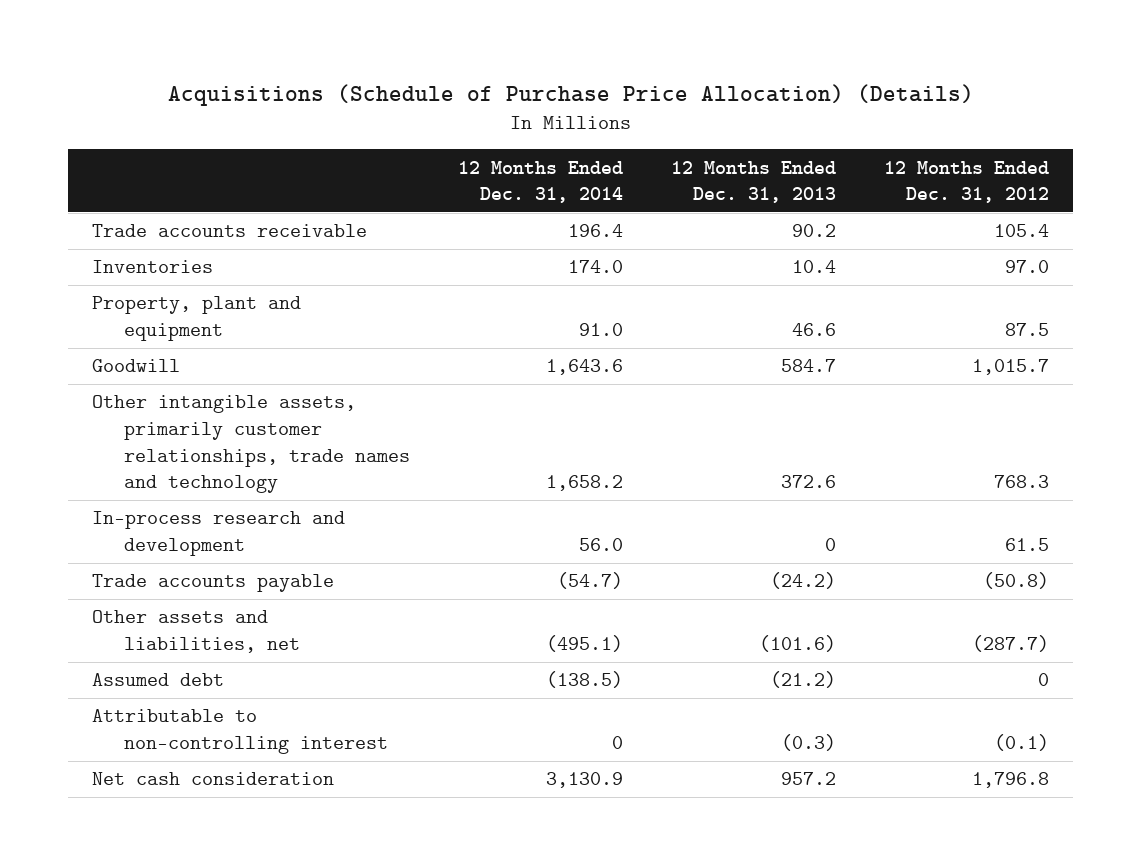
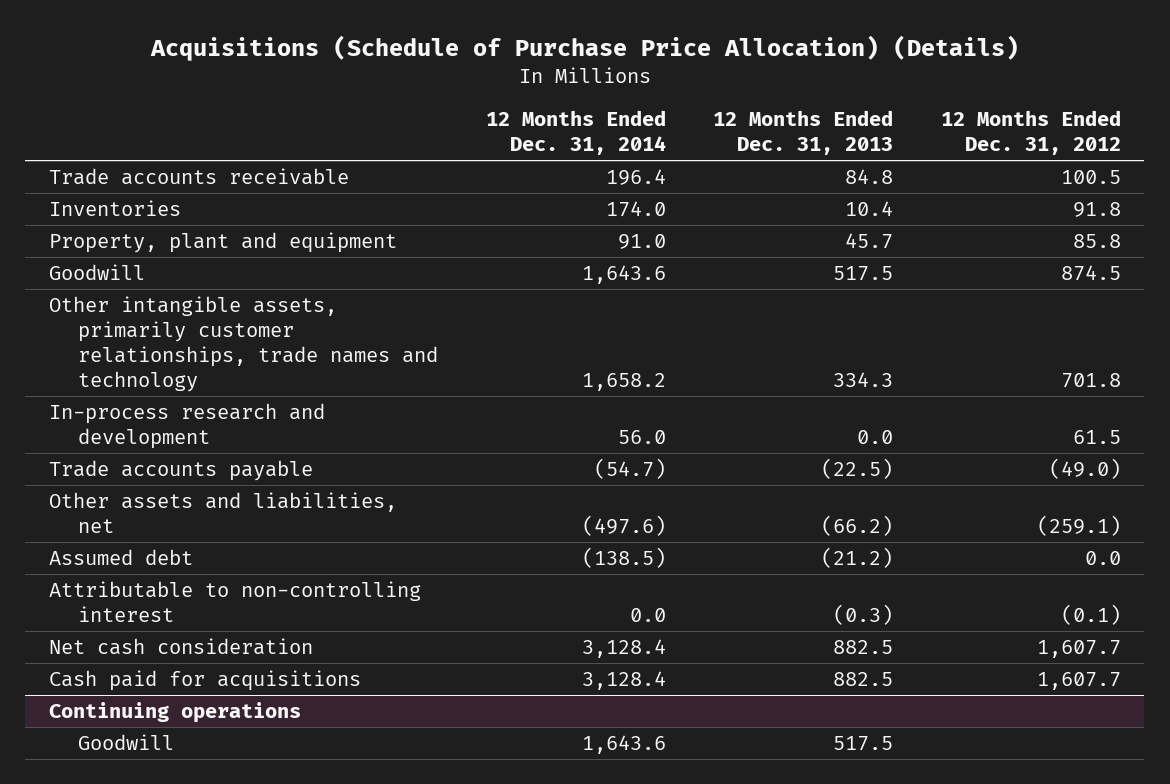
[792,224,837,238] 90.2 -> [845,168,894,184] 84.8
[994,224,1050,238] 105.4 -> [1060,169,1121,184] 100.5
[1005,260,1050,274] 97.0 -> [1072,201,1121,217] 91.8
[792,322,837,336] 46.6 -> [845,232,894,249] 45.7
[1005,322,1050,336] 87.5 -> [1072,233,1121,248] 85.8
[781,359,837,373] 584.7 -> [833,265,894,281] 517.5
[972,359,1050,376] 1,015.7 -> [1060,264,1121,281] 874.5
[781,475,837,489] 372.6 -> [833,372,894,388] 334.3
[994,475,1050,489] 768.3 -> [1060,373,1121,389] 701.8
[825,537,837,551] 0 -> [857,430,894,445] 0.0
[770,572,837,590] (24.2) -> [821,457,894,479] (22.5)
[983,572,1050,590] (50.8) -> [1048,457,1121,479] (49.0)
[546,634,624,652] (495.1) -> [581,515,666,537] (497.6)
[759,634,837,652] (101.6) -> [821,515,894,537] (66.2)
[972,634,1050,652] (287.7) -> [1036,515,1121,537] (259.1)
[1038,673,1050,687] 0 -> [1084,550,1121,565] 0.0
[612,735,624,749] 0 -> [629,608,666,623] 0.0
[546,772,624,789] 3,130.9 -> [581,638,666,658] 3,128.4
[781,772,837,786] 957.2 -> [833,639,894,654] 882.5
[972,772,1050,789] 1,796.8 -> [1036,639,1121,658] 1,607.7
none -> [49,669,362,691] Cash paid for acquisitions
none -> [49,701,302,723] Continuing operations
none -> [78,733,175,750] Goodwill

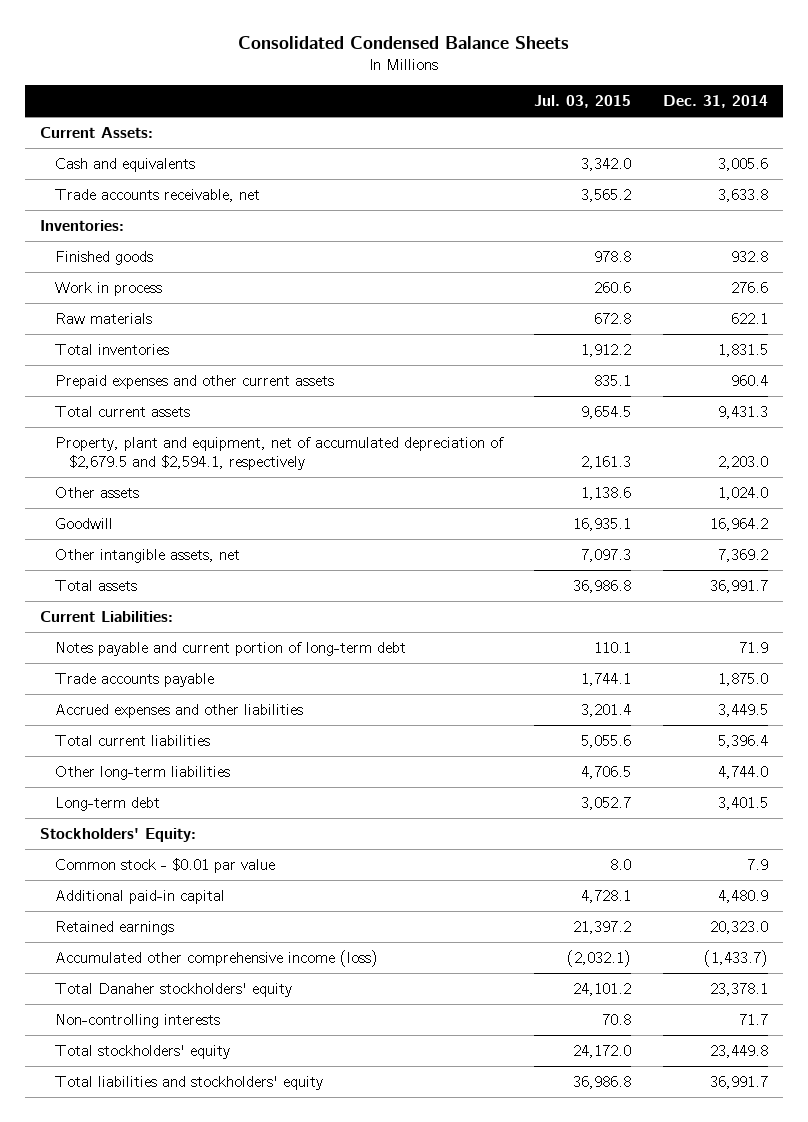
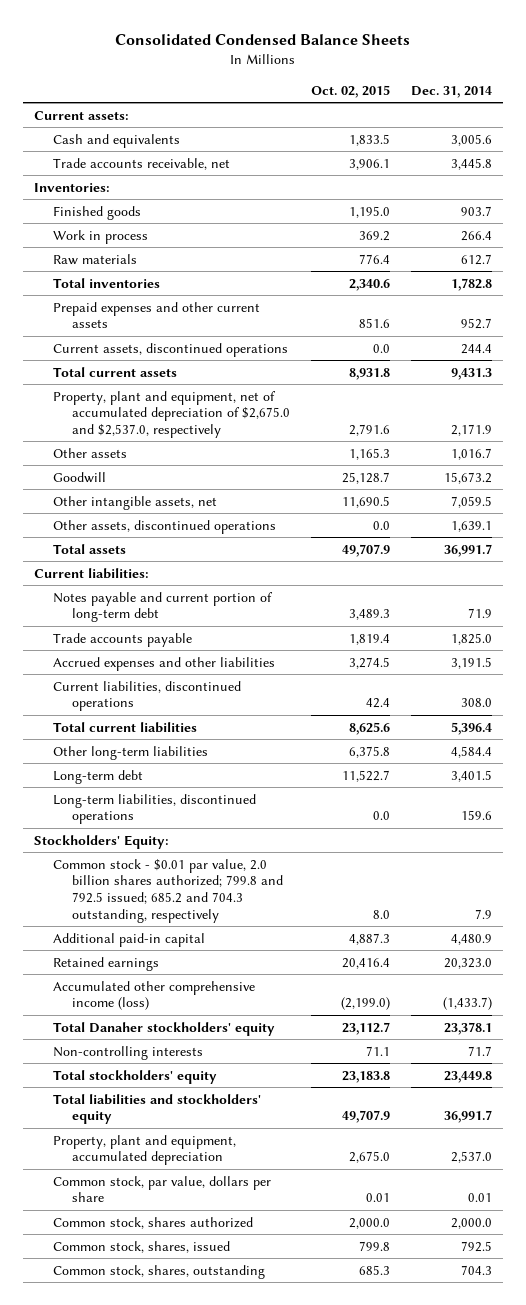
[534,95,632,109] Jul. 03, 2015 -> none
none -> [310,84,390,98] Oct. 02, 2015
[40,126,154,138] Current Assets: -> [33,110,129,120] Current assets:
[717,188,768,202] 3,633.8 -> [451,157,493,170] 3,445.8
[730,250,768,262] 932.8 -> [461,205,493,216] 903.7
[730,281,768,293] 276.6 -> [461,230,493,241] 266.4
[730,312,768,324] 622.1 -> [461,253,493,265] 612.7
[717,343,768,357] 1,831.5 -> [451,277,493,291] 1,782.8
[730,374,768,386] 960.4 -> [461,318,493,330] 952.7
none -> [52,342,288,357] Current assets, discontinued operations
[54,436,504,470] Property, plant and equipment, net of accumulated depreciation of $2,679.5 and $2,594.1, respectively -> [52,390,290,438] Property, plant and equipment, net of accumulated depreciation of $2,675.0 and $2,537.0, respectively
[717,455,768,469] 2,203.0 -> [451,423,493,436] 2,171.9
[717,486,768,500] 1,024.0 -> [451,447,493,460] 1,016.7
[709,517,768,531] 16,964.2 -> [444,471,493,484] 15,673.2
[717,548,768,562] 7,369.2 -> [451,495,493,508] 7,059.5
none -> [52,519,276,534] Other assets, discontinued operations
[40,610,174,622] Current Liabilities: -> [33,567,149,579] Current liabilities:
[717,672,768,686] 1,875.0 -> [451,632,493,645] 1,825.0
[717,703,768,717] 3,449.5 -> [451,656,493,669] 3,191.5
none -> [52,680,241,712] Current liabilities, discontinued operations
[717,765,768,779] 4,744.0 -> [451,745,493,758] 4,584.4
none -> [52,793,256,825] Long-term liabilities, discontinued operations
[54,857,275,873] Common stock - $0.01 par value -> [52,858,283,923] Common stock - $0.01 par value, 2.0 billion shares authorized; 799.8 and 792.5 issued; 685.2 and 704.3 outstanding, respectively
none -> [52,1134,236,1166] Property, plant and equipment, accumulated depreciation
none -> [52,1175,271,1203] Common stock, par value, dollars per share
none -> [52,1216,253,1229] Common stock, shares authorized
none -> [52,1240,230,1253] Common stock, shares, issued
none -> [52,1264,265,1279] Common stock, shares, outstanding

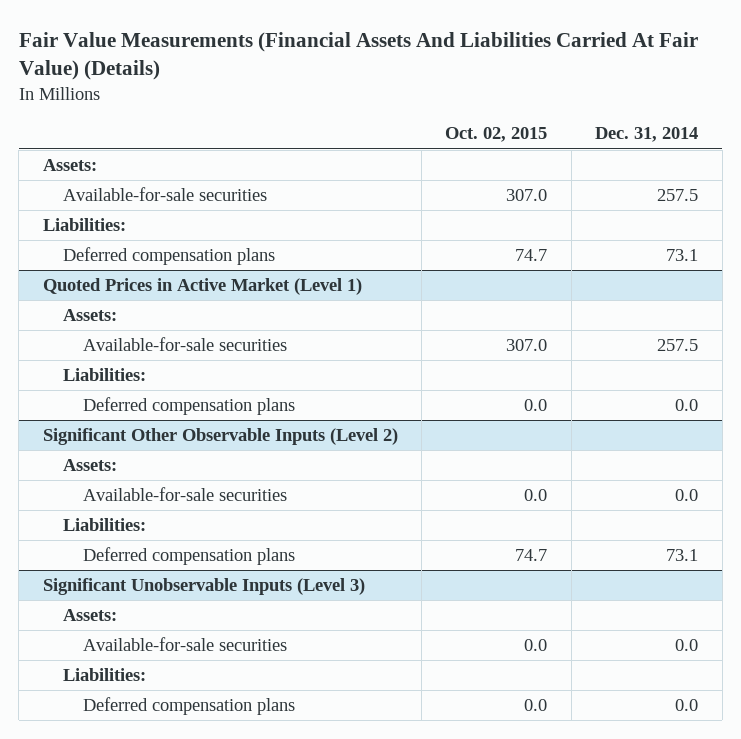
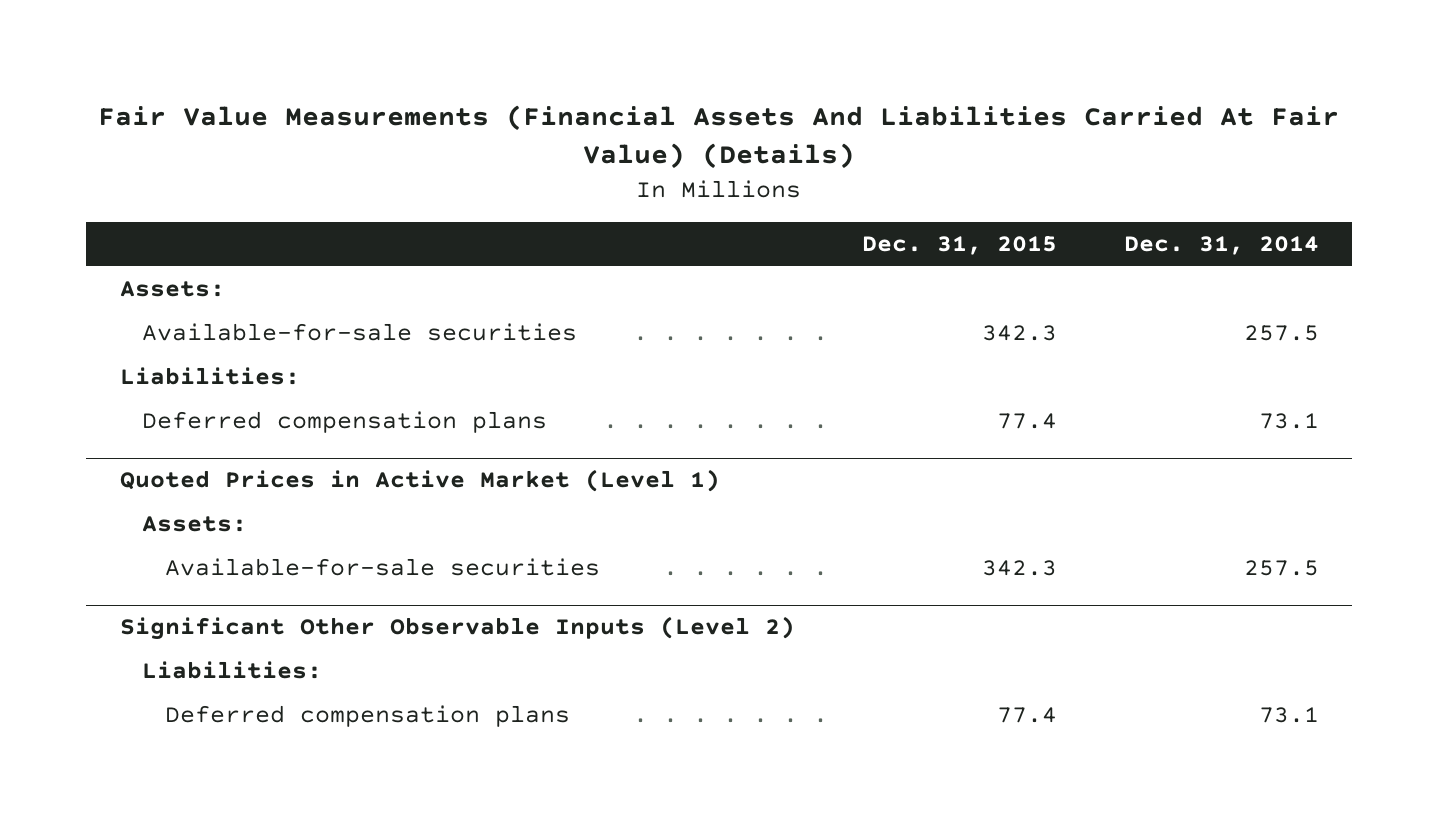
[445,127,548,143] Oct. 02, 2015 -> none
none -> [861,236,1057,256] Dec. 31, 2015
[62,368,146,382] Liabilities: -> none
[82,397,295,416] Deferred compensation plans -> none
[62,459,117,472] Assets: -> none
[82,487,287,502] Available-for-sale securities -> none
[42,578,365,596] Significant Unobservable Inputs (Level 3) -> none
[62,609,117,622] Assets: -> none
[82,637,287,652] Available-for-sale securities -> none
[62,668,146,682] Liabilities: -> none
[82,697,295,716] Deferred compensation plans -> none

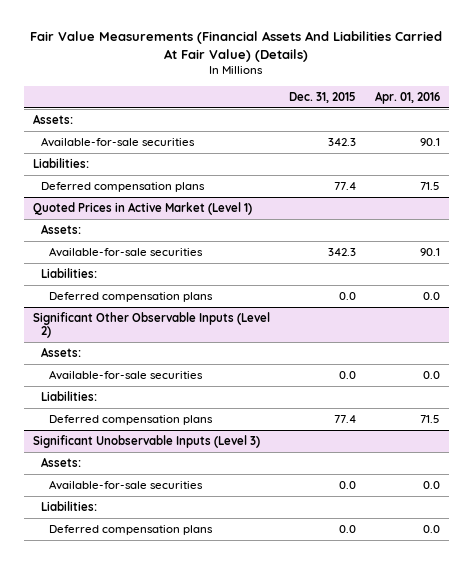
[1123,236,1319,256] Dec. 31, 2014 -> none
none -> [374,90,440,104] Apr. 01, 2016
none -> [41,267,98,278] Liabilities:
none -> [49,291,214,302] Deferred compensation plans
none -> [41,346,82,357] Assets:
none -> [49,369,204,380] Available-for-sale securities
none -> [33,434,261,448] Significant Unobservable Inputs (Level 3)
none -> [41,456,82,467] Assets:
none -> [49,479,204,490] Available-for-sale securities
none -> [41,500,98,511] Liabilities:
none -> [49,524,214,535] Deferred compensation plans

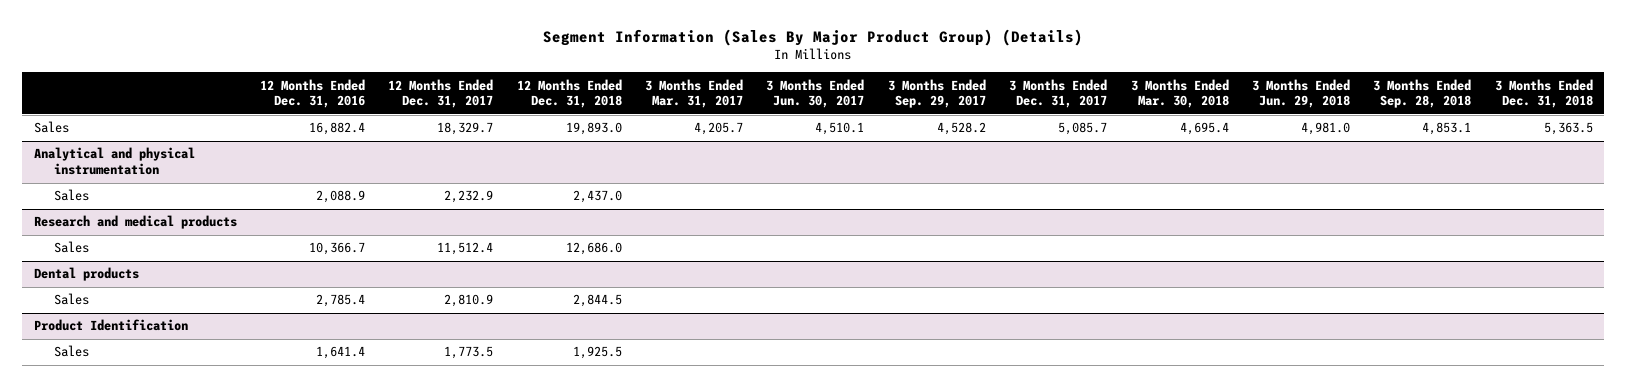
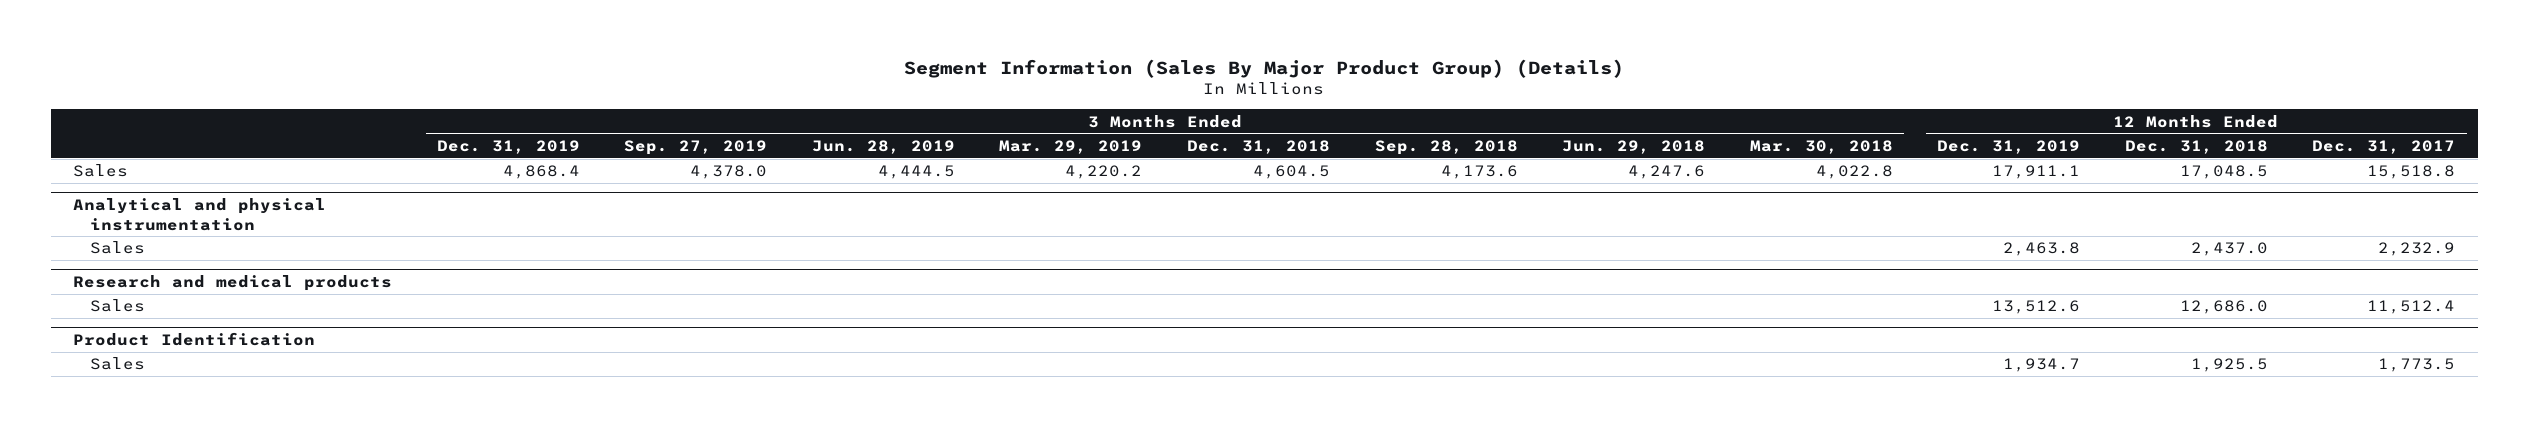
[260,78,366,109] 12 Months Ended Dec. 31, 2016 -> none
[645,78,744,109] 3 Months Ended Mar. 31, 2017 -> none
[766,78,865,109] 3 Months Ended Jun. 30, 2017 -> none
[887,78,986,109] 3 Months Ended Sep. 29, 2017 -> none
[1009,78,1108,109] 3 Months Ended Dec. 31, 2017 -> none
none -> [436,140,580,155] Dec. 31, 2019
none -> [624,140,768,156] Sep. 27, 2019
none -> [811,140,955,155] Jun. 28, 2019
none -> [999,140,1143,155] Mar. 29, 2019
none -> [1937,140,2081,155] Dec. 31, 2019
[437,122,494,136] 18,329.7 -> [2367,165,2456,180] 15,518.8
[565,122,622,136] 19,893.0 -> [2179,165,2268,180] 17,048.5
[1179,122,1229,136] 4,695.4 -> [1815,165,1893,180] 4,022.8
[1300,122,1350,136] 4,981.0 -> [1628,165,1706,180] 4,247.6
[1422,122,1472,136] 4,853.1 -> [1440,165,1518,180] 4,173.6
[1543,122,1593,136] 5,363.5 -> [1252,165,1330,180] 4,604.5
[33,267,139,282] Dental products -> none
[53,293,89,306] Sales -> none

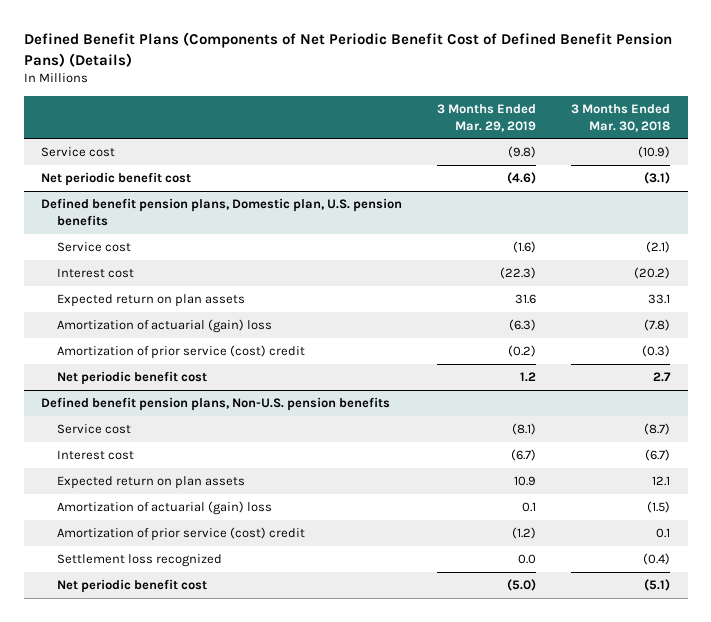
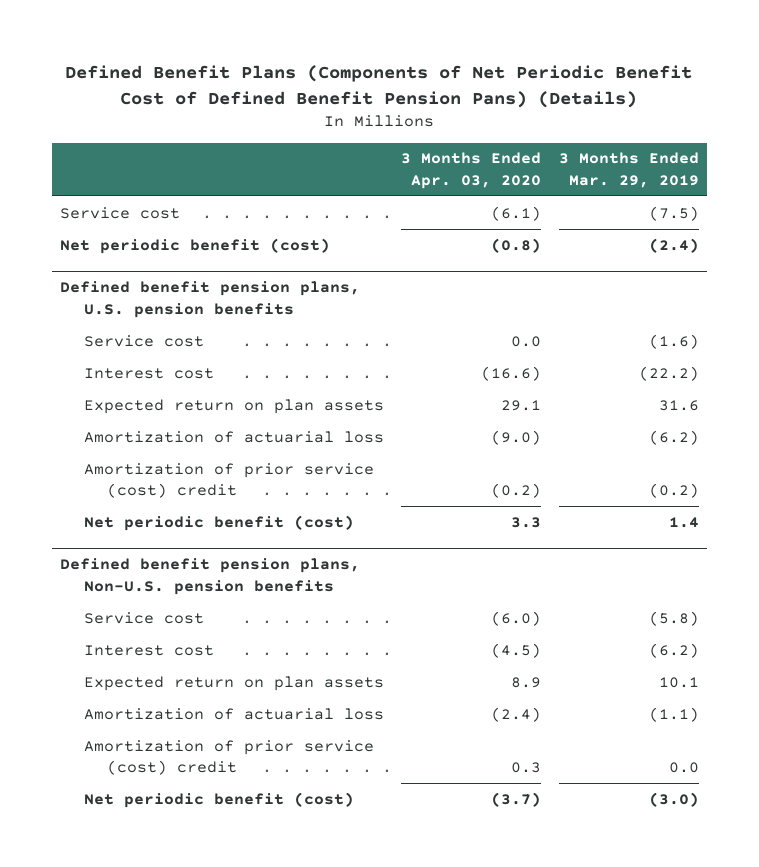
[571,103,671,132] 3 Months Ended Mar. 30, 2018 -> none
none -> [401,152,542,190] 3 Months Ended Apr. 03, 2020
[508,146,537,159] (9.8) -> [648,205,699,221] (7.5)
[41,172,192,187] Net periodic benefit cost -> [60,237,331,254] Net periodic benefit (cost)
[507,172,537,185] (4.6) -> [648,237,699,253] (2.4)
[41,198,403,226] Defined benefit pension plans, Domestic plan, U.S. pension benefits -> [60,281,361,319] Defined benefit pension plans, U.S. pension benefits
[500,267,537,280] (22.3) -> [638,365,699,381] (22.2)
[57,319,273,334] Amortization of actuarial (gain) loss -> [83,430,384,443] Amortization of actuarial loss
[509,319,537,332] (6.3) -> [648,429,699,445] (6.2)
[57,371,208,386] Net periodic benefit cost -> [83,514,354,531] Net periodic benefit (cost)
[520,372,537,383] 1.2 -> [668,516,699,528] 1.4
[57,554,223,568] Settlement loss recognized -> none
[512,423,537,436] (8.1) -> [648,610,699,626] (5.8)
[511,449,537,462] (6.7) -> [648,642,699,658] (6.2)
[514,476,537,487] 10.9 -> [658,676,699,688] 10.1
[57,501,273,516] Amortization of actuarial (gain) loss -> [83,707,384,720] Amortization of actuarial loss
[522,502,537,513] 0.1 -> [648,706,699,722] (1.1)
[512,527,537,540] (1.2) -> [668,762,699,774] 0.0
[57,579,208,594] Net periodic benefit cost -> [83,791,354,808] Net periodic benefit (cost)
[507,579,537,592] (5.0) -> [648,791,699,807] (3.0)

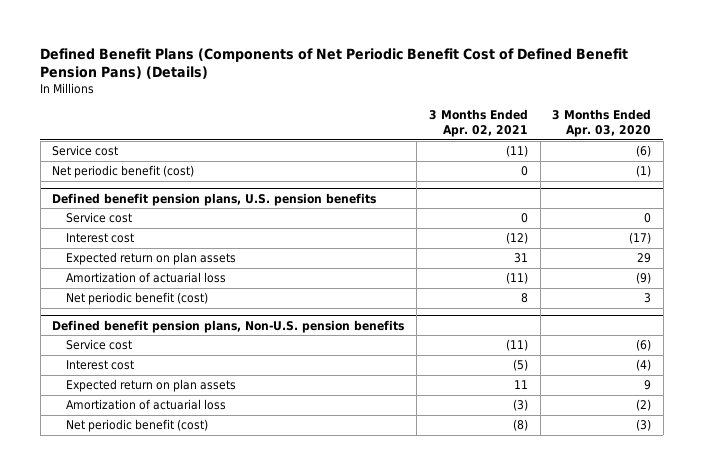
[558,152,699,189] 3 Months Ended Mar. 29, 2019 -> none
none -> [428,109,528,138] 3 Months Ended Apr. 02, 2021
[491,205,542,221] (6.1) -> [636,145,652,158] (6)
[491,237,542,253] (0.8) -> [636,165,652,178] (1)
[83,462,374,499] Amortization of prior service (cost) credit -> none
[511,335,542,347] 0.0 -> [644,213,652,224] 0
[481,365,542,381] (16.6) -> [629,232,652,245] (17)
[501,399,542,411] 29.1 -> [637,253,652,264] 29
[491,429,542,445] (9.0) -> [636,272,652,285] (9)
[511,516,542,528] 3.3 -> [644,293,652,304] 3
[83,739,374,776] Amortization of prior service (cost) credit -> none
[491,610,542,626] (6.0) -> [636,339,652,352] (6)
[491,642,542,658] (4.5) -> [636,359,652,372] (4)
[511,676,542,688] 8.9 -> [644,380,652,391] 9
[491,706,542,722] (2.4) -> [636,399,652,412] (2)
[491,791,542,807] (3.7) -> [636,419,652,432] (3)

